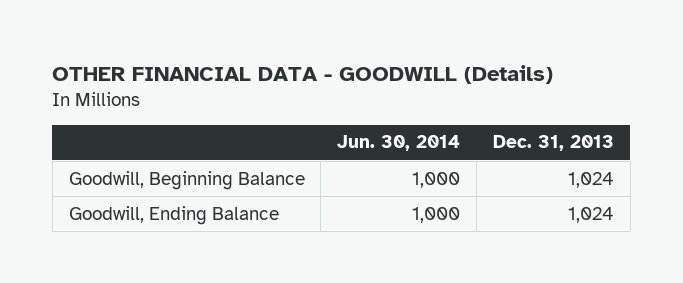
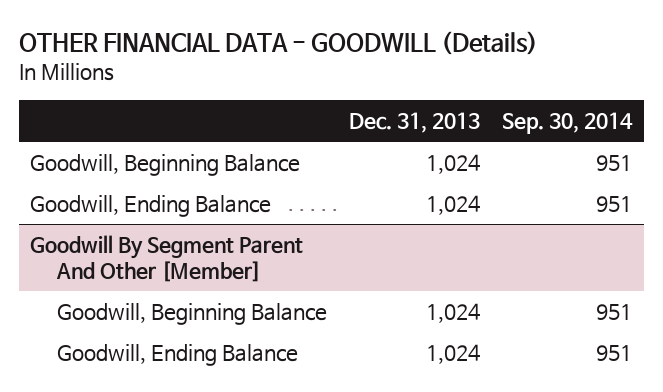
[337,135,461,152] Jun. 30, 2014 -> none
none -> [502,111,634,134] Sep. 30, 2014
none -> [30,235,304,283] Goodwill By Segment Parent And Other [Member]
none -> [56,303,327,326] Goodwill, Beginning Balance
none -> [56,344,298,367] Goodwill, Ending Balance

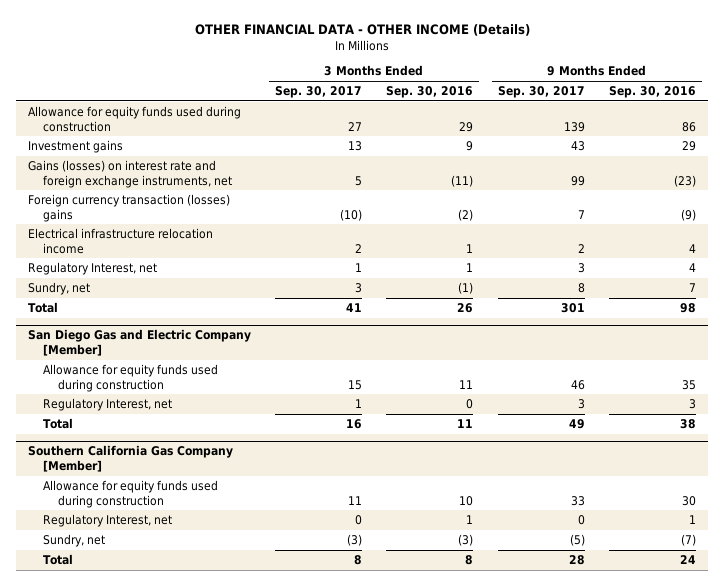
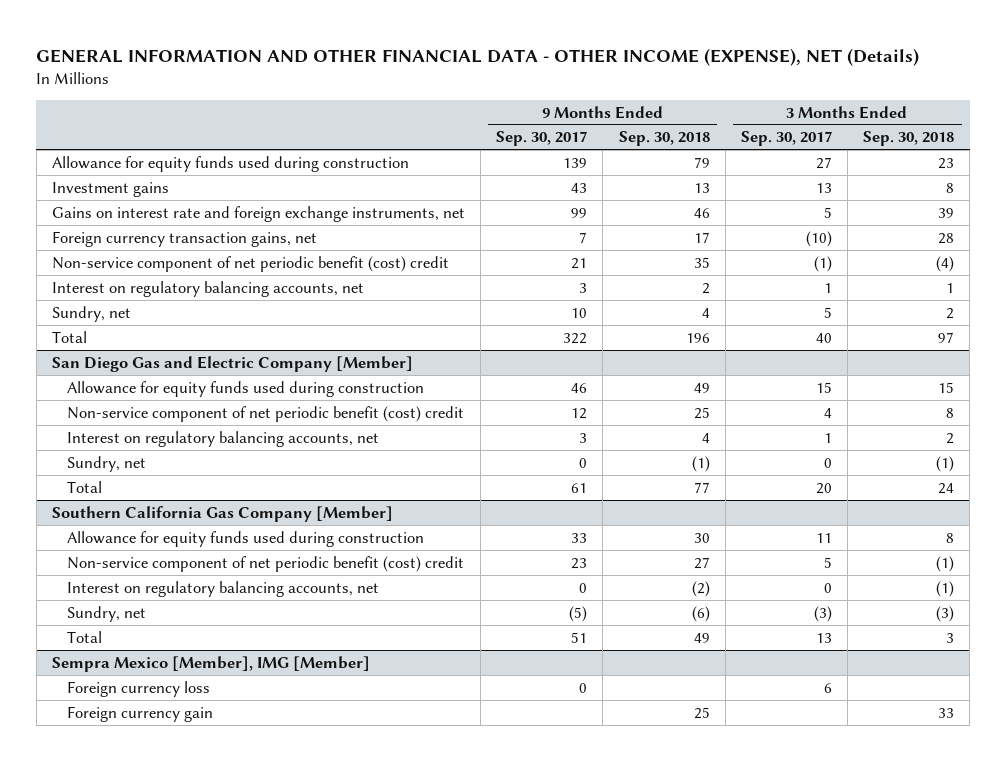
[194,24,530,37] OTHER FINANCIAL DATA - OTHER INCOME (Details) -> [36,47,920,66] GENERAL INFORMATION AND OTHER FINANCIAL DATA - OTHER INCOME (EXPENSE), NET (Details)
[386,86,474,99] Sep. 30, 2016 -> none
[608,86,696,99] Sep. 30, 2016 -> none
none -> [618,131,710,147] Sep. 30, 2018
none -> [863,131,955,147] Sep. 30, 2018
[28,228,214,254] Electrical infrastructure relocation income -> none
[28,160,232,188] Gains (losses) on interest rate and foreign exchange instruments, net -> [51,205,465,222] Gains on interest rate and foreign exchange instruments, net
[28,194,231,222] Foreign currency transaction (losses) gains -> [51,230,317,247] Foreign currency transaction gains, net
none -> [51,255,449,272] Non-service component of net periodic benefit (cost) credit
[28,262,158,276] Regulatory Interest, net -> [51,280,364,297] Interest on regulatory balancing accounts, net
[355,283,363,294] 3 -> [823,306,832,318] 5
[577,283,585,294] 8 -> [571,307,588,318] 10
[346,303,363,313] 41 -> [815,332,832,343] 40
[560,303,585,314] 301 -> [563,332,588,344] 322
none -> [67,405,465,422] Non-service component of net periodic benefit (cost) credit
[42,398,172,412] Regulatory Interest, net -> [67,430,380,447] Interest on regulatory balancing accounts, net
none -> [67,455,147,472] Sundry, net
[346,419,363,430] 16 -> [815,482,832,494] 20
[568,419,585,430] 49 -> [571,482,588,493] 61
none -> [67,555,465,572] Non-service component of net periodic benefit (cost) credit
[42,514,172,528] Regulatory Interest, net -> [67,580,380,597] Interest on regulatory balancing accounts, net
[354,555,363,566] 8 -> [815,632,832,643] 13
[568,555,585,566] 28 -> [571,631,588,643] 51
none -> [51,655,370,672] Sempra Mexico [Member], IMG [Member]
none -> [67,680,211,697] Foreign currency loss
none -> [67,705,214,722] Foreign currency gain

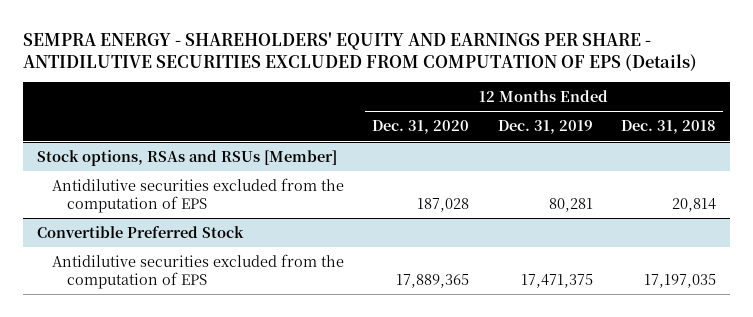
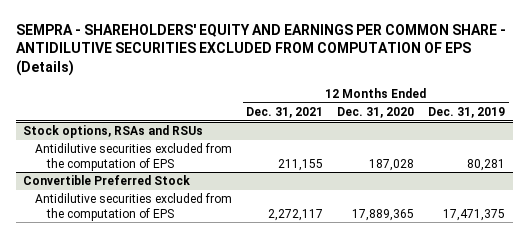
[23,31,698,71] SEMPRA ENERGY - SHAREHOLDERS' EQUITY AND EARNINGS PER SHARE - ANTIDILUTIVE SECURITIES EXCLUDED FROM COMPUTATION OF EPS (Details) -> [15,23,506,77] SEMPRA - SHAREHOLDERS' EQUITY AND EARNINGS PER COMMON SHARE - ANTIDILUTIVE SECURITIES EXCLUDED FROM COMPUTATION OF EPS (Details)
[620,120,716,135] Dec. 31, 2018 -> none
none -> [246,106,324,118] Dec. 31, 2021
[37,149,338,166] Stock options, RSAs and RSUs [Member] -> [22,125,203,139] Stock options, RSAs and RSUs

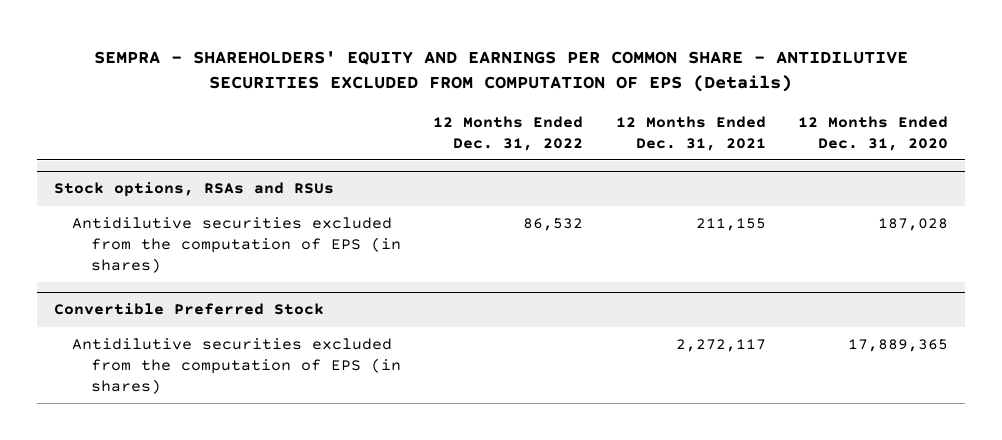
[428,106,506,118] Dec. 31, 2019 -> none
none -> [433,115,584,151] 12 Months Ended Dec. 31, 2022
[34,143,232,171] Antidilutive securities excluded from the computation of EPS -> [72,216,401,274] Antidilutive securities excluded from the computation of EPS (in shares)
[34,193,232,221] Antidilutive securities excluded from the computation of EPS -> [72,337,401,395] Antidilutive securities excluded from the computation of EPS (in shares)

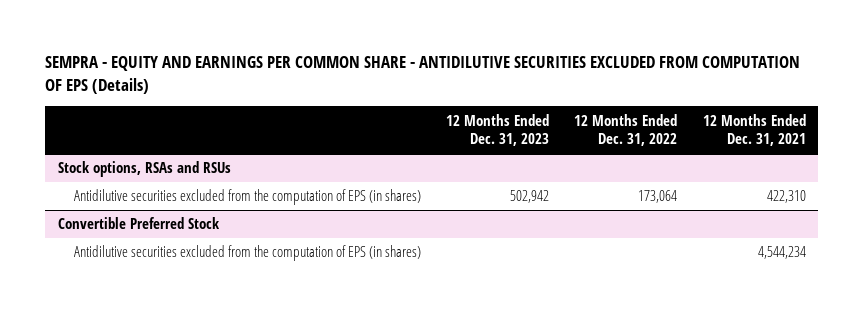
[94,50,909,93] SEMPRA - SHAREHOLDERS' EQUITY AND EARNINGS PER COMMON SHARE - ANTIDILUTIVE SECURITIES EXCLUDED FROM COMPUTATION OF EPS (Details) -> [45,56,801,95] SEMPRA - EQUITY AND EARNINGS PER COMMON SHARE - ANTIDILUTIVE SECURITIES EXCLUDED FROM COMPUTATION OF EPS (Details)
[798,115,949,151] 12 Months Ended Dec. 31, 2020 -> none
none -> [446,113,550,147] 12 Months Ended Dec. 31, 2023
[523,217,584,231] 86,532 -> [638,190,678,204] 173,064
[695,217,766,231] 211,155 -> [766,190,806,204] 422,310
[675,338,766,352] 2,272,117 -> [757,246,806,260] 4,544,234

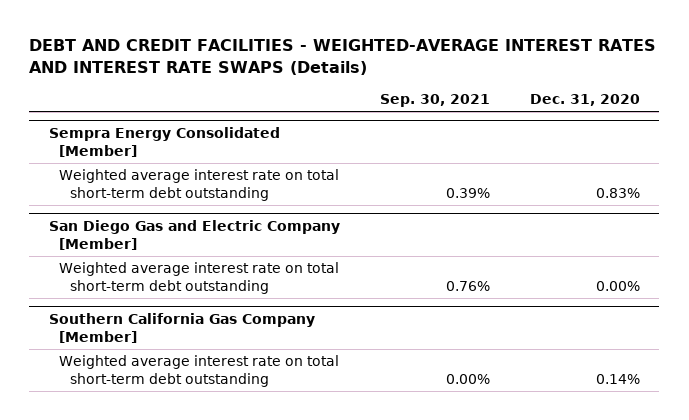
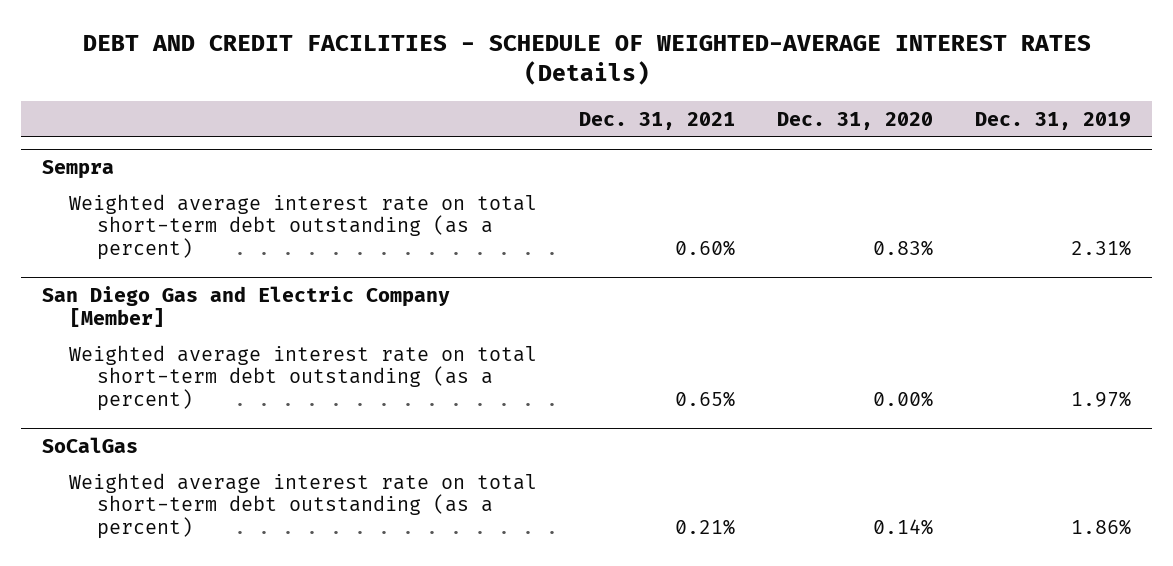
[29,38,657,75] DEBT AND CREDIT FACILITIES - WEIGHTED-AVERAGE INTEREST RATES AND INTEREST RATE SWAPS (Details) -> [82,35,1091,86] DEBT AND CREDIT FACILITIES - SCHEDULE OF WEIGHTED-AVERAGE INTEREST RATES (Details)
[379,94,490,108] Sep. 30, 2021 -> none
none -> [579,111,736,130] Dec. 31, 2021
none -> [975,111,1132,130] Dec. 31, 2019
[49,127,281,157] Sempra Energy Consolidated [Member] -> [41,160,114,180] Sempra
[59,169,340,202] Weighted average interest rate on total short-term debt outstanding -> [69,193,538,261] Weighted average interest rate on total short-term debt outstanding (as a percent)
[59,262,340,295] Weighted average interest rate on total short-term debt outstanding -> [69,344,538,412] Weighted average interest rate on total short-term debt outstanding (as a percent)
[49,313,316,343] Southern California Gas Company [Member] -> [41,437,138,454] SoCalGas
[59,355,340,388] Weighted average interest rate on total short-term debt outstanding -> [69,472,538,540] Weighted average interest rate on total short-term debt outstanding (as a percent)

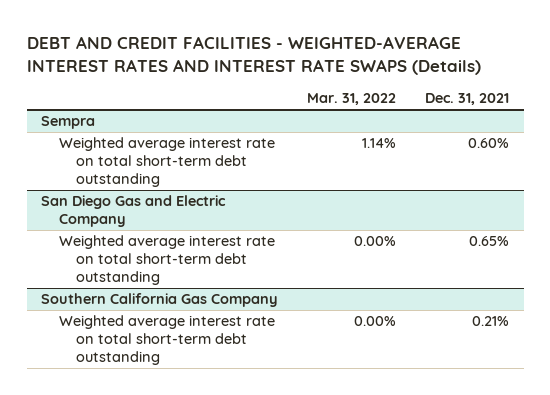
[82,35,1091,86] DEBT AND CREDIT FACILITIES - SCHEDULE OF WEIGHTED-AVERAGE INTEREST RATES (Details) -> [26,36,481,76] DEBT AND CREDIT FACILITIES - WEIGHTED-AVERAGE INTEREST RATES AND INTEREST RATE SWAPS (Details)
[777,111,934,130] Dec. 31, 2020 -> none
[975,111,1132,130] Dec. 31, 2019 -> none
none -> [307,93,397,106] Mar. 31, 2022
[69,193,538,261] Weighted average interest rate on total short-term debt outstanding (as a percent) -> [58,137,275,188] Weighted average interest rate on total short-term debt outstanding
[41,286,450,327] San Diego Gas and Electric Company [Member] -> [41,195,227,228] San Diego Gas and Electric Company
[69,344,538,412] Weighted average interest rate on total short-term debt outstanding (as a percent) -> [58,235,275,286] Weighted average interest rate on total short-term debt outstanding
[41,437,138,454] SoCalGas -> [41,293,279,308] Southern California Gas Company
[69,472,538,540] Weighted average interest rate on total short-term debt outstanding (as a percent) -> [58,315,275,366] Weighted average interest rate on total short-term debt outstanding

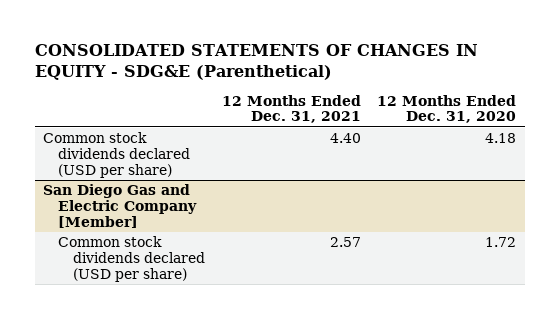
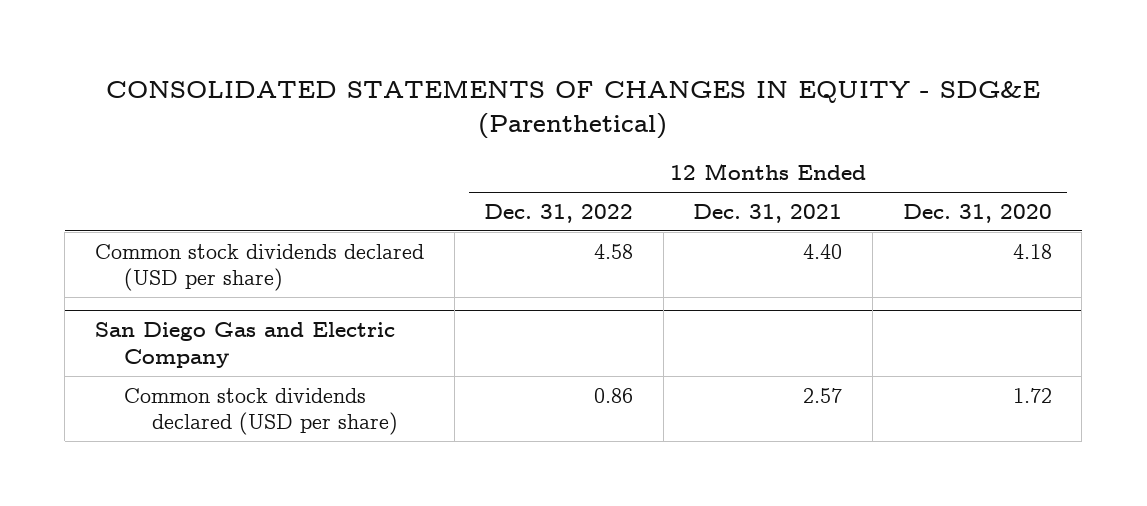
none -> [484,203,634,223] Dec. 31, 2022
[43,184,198,228] San Diego Gas and Electric Company [Member] -> [95,322,396,368] San Diego Gas and Electric Company

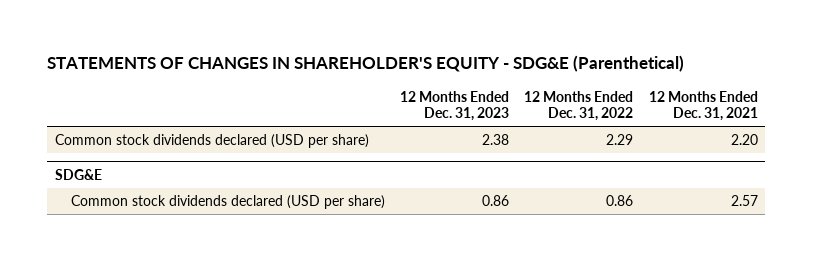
[106,80,1041,139] CONSOLIDATED STATEMENTS OF CHANGES IN EQUITY - SDG&E (Parenthetical) -> [47,55,685,73] STATEMENTS OF CHANGES IN SHAREHOLDER'S EQUITY - SDG&E (Parenthetical)
[902,203,1052,223] Dec. 31, 2020 -> none
none -> [400,90,510,122] 12 Months Ended Dec. 31, 2023
[594,243,634,259] 4.58 -> [606,134,634,146] 2.29
[803,243,843,259] 4.40 -> [730,134,758,146] 2.20
[95,322,396,368] San Diego Gas and Electric Company -> [55,168,103,180] SDG&E

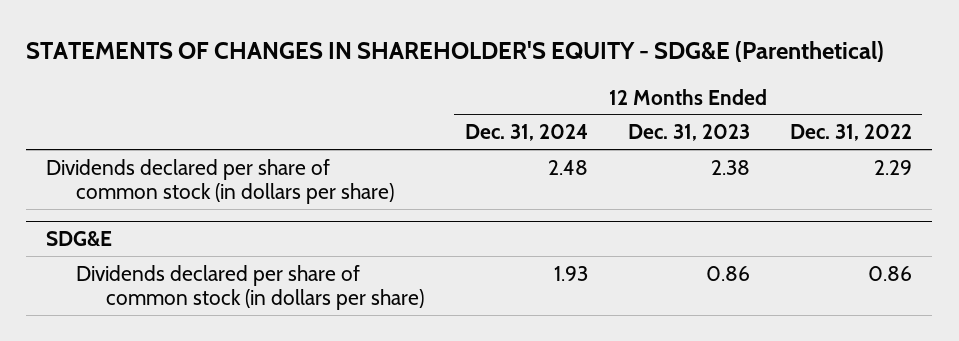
[648,90,758,122] 12 Months Ended Dec. 31, 2021 -> none
none -> [464,124,588,142] Dec. 31, 2024
[55,134,370,149] Common stock dividends declared (USD per share) -> [46,158,395,205] Dividends declared per share of common stock (in dollars per share)
[71,195,386,210] Common stock dividends declared (USD per share) -> [76,264,425,311] Dividends declared per share of common stock (in dollars per share)

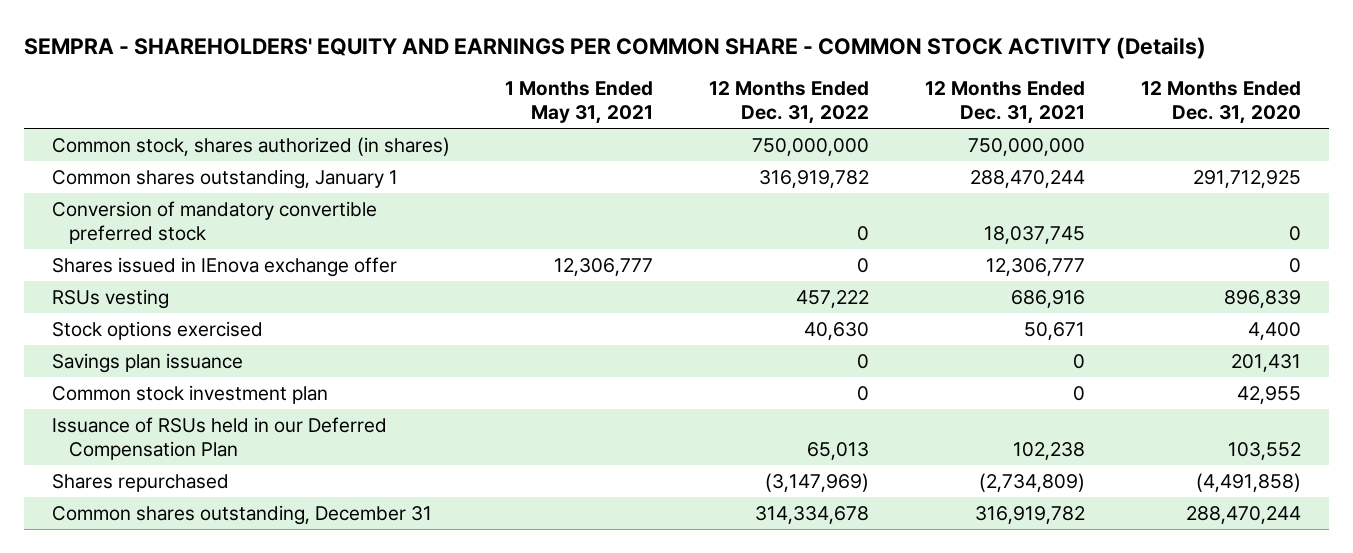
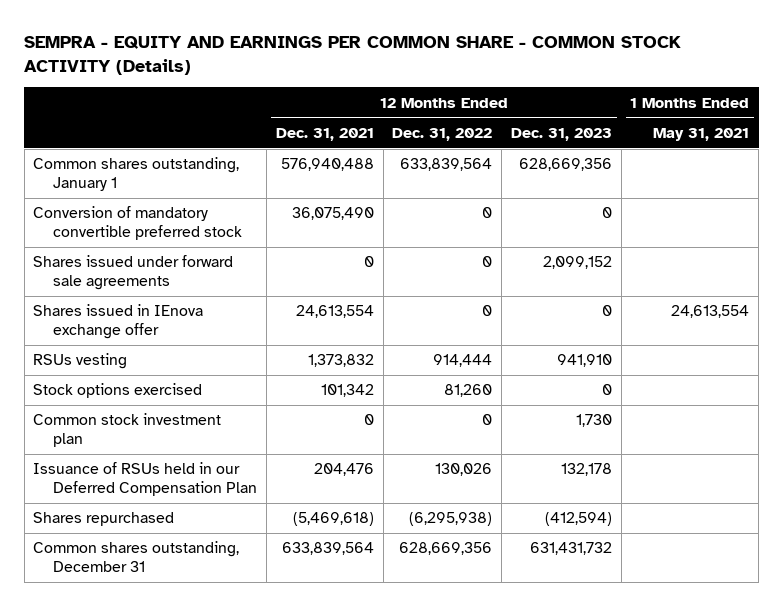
[23,36,1206,59] SEMPRA - SHAREHOLDERS' EQUITY AND EARNINGS PER COMMON SHARE - COMMON STOCK ACTIVITY (Details) -> [24,35,682,75] SEMPRA - EQUITY AND EARNINGS PER COMMON SHARE - COMMON STOCK ACTIVITY (Details)
[1140,81,1301,125] 12 Months Ended Dec. 31, 2020 -> none
none -> [510,127,612,141] Dec. 31, 2023
[51,136,450,156] Common stock, shares authorized (in shares) -> none
[51,352,243,373] Savings plan issuance -> none
[759,169,870,188] 316,919,782 -> [400,158,493,172] 633,839,564
[970,169,1086,188] 288,470,244 -> [280,158,374,172] 576,940,488
[984,225,1086,244] 18,037,745 -> [291,207,374,221] 36,075,490
none -> [33,255,234,291] Shares issued under forward sale agreements
[554,257,654,276] 12,306,777 -> [671,305,750,319] 24,613,554
[986,257,1086,276] 12,306,777 -> [295,305,374,319] 24,613,554
[796,289,870,308] 457,222 -> [433,354,493,368] 914,444
[1011,289,1086,308] 686,916 -> [307,354,374,368] 1,373,832
[804,321,870,340] 40,630 -> [444,384,493,398] 81,260
[1024,321,1086,340] 50,671 -> [320,384,374,398] 101,342
[807,441,870,460] 65,013 -> [435,463,493,477] 130,026
[1013,441,1086,460] 102,238 -> [313,463,374,477] 204,476
[765,472,870,492] (3,147,969) -> [409,512,493,527] (6,295,938)
[979,472,1086,492] (2,734,809) -> [292,512,374,527] (5,469,618)
[755,505,870,524] 314,334,678 -> [399,542,493,556] 628,669,356
[975,505,1086,524] 316,919,782 -> [281,542,374,556] 633,839,564

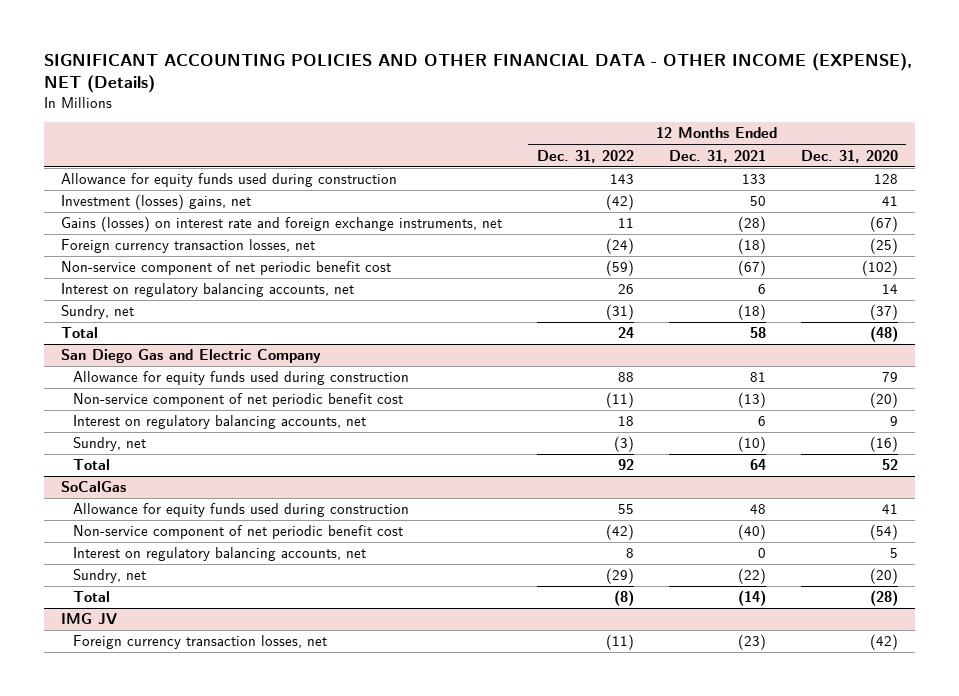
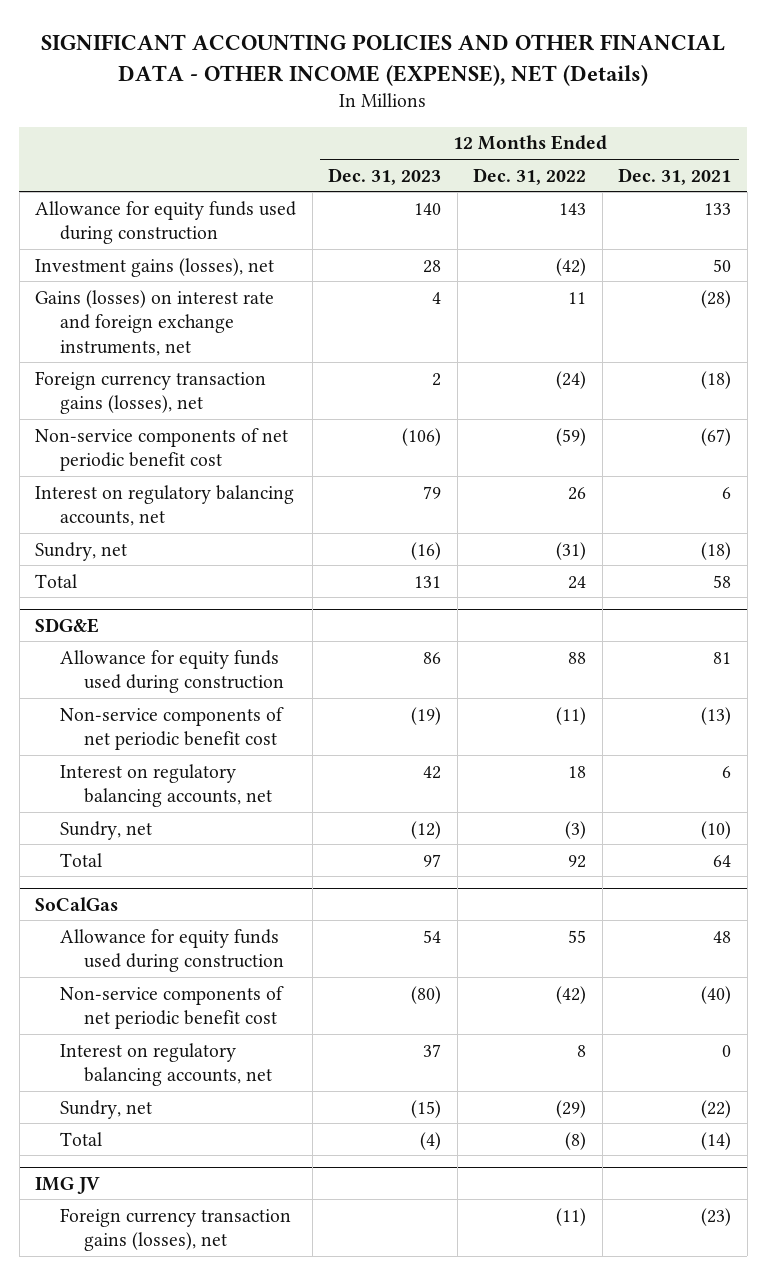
[800,149,898,163] Dec. 31, 2020 -> none
none -> [328,167,442,185] Dec. 31, 2023
[61,194,252,211] Investment (losses) gains, net -> [35,257,275,277] Investment gains (losses), net
[61,239,316,254] Foreign currency transaction losses, net -> [35,370,267,415] Foreign currency transaction gains (losses), net
[61,261,392,276] Non-service component of net periodic benefit cost -> [35,427,289,472] Non-service components of net periodic benefit cost
[61,349,322,364] San Diego Gas and Electric Company -> [35,617,100,633] SDG&E
[73,393,404,408] Non-service component of net periodic benefit cost -> [59,706,284,751] Non-service components of net periodic benefit cost
[73,525,404,540] Non-service component of net periodic benefit cost -> [59,985,284,1030] Non-service components of net periodic benefit cost
[73,635,328,650] Foreign currency transaction losses, net -> [59,1207,291,1252] Foreign currency transaction gains (losses), net

